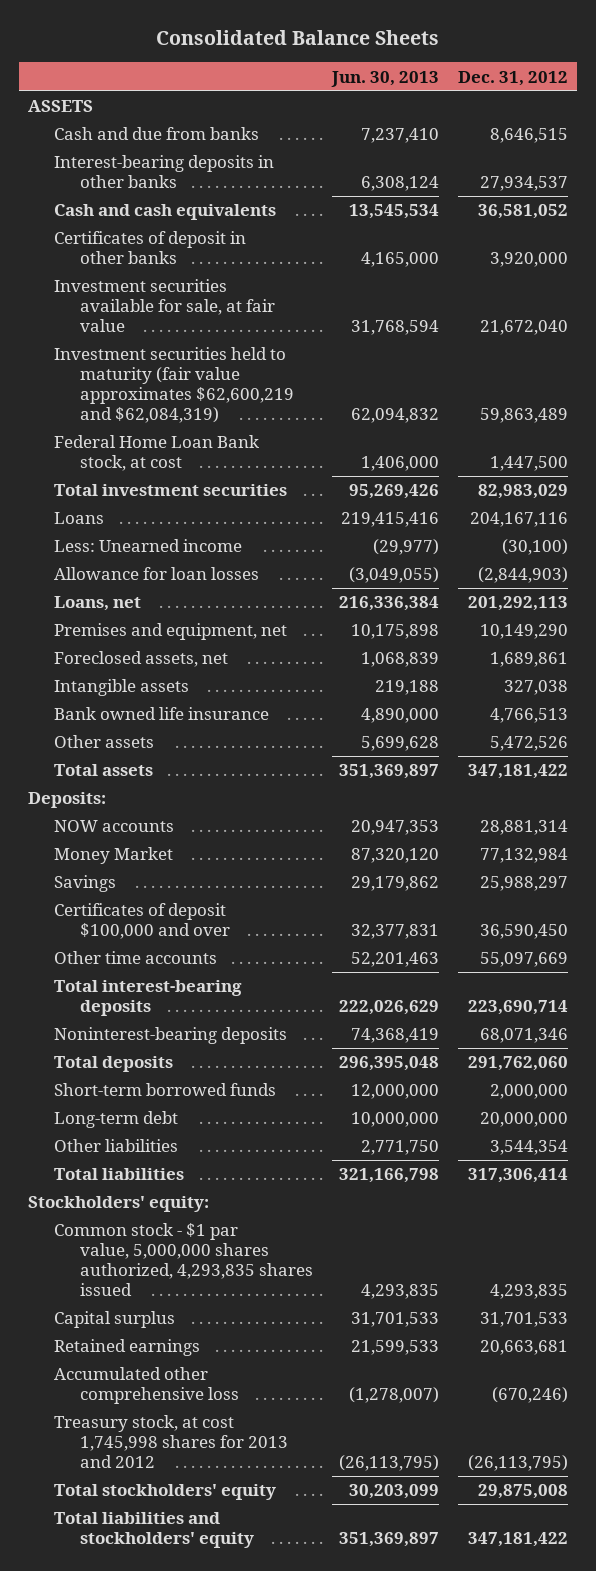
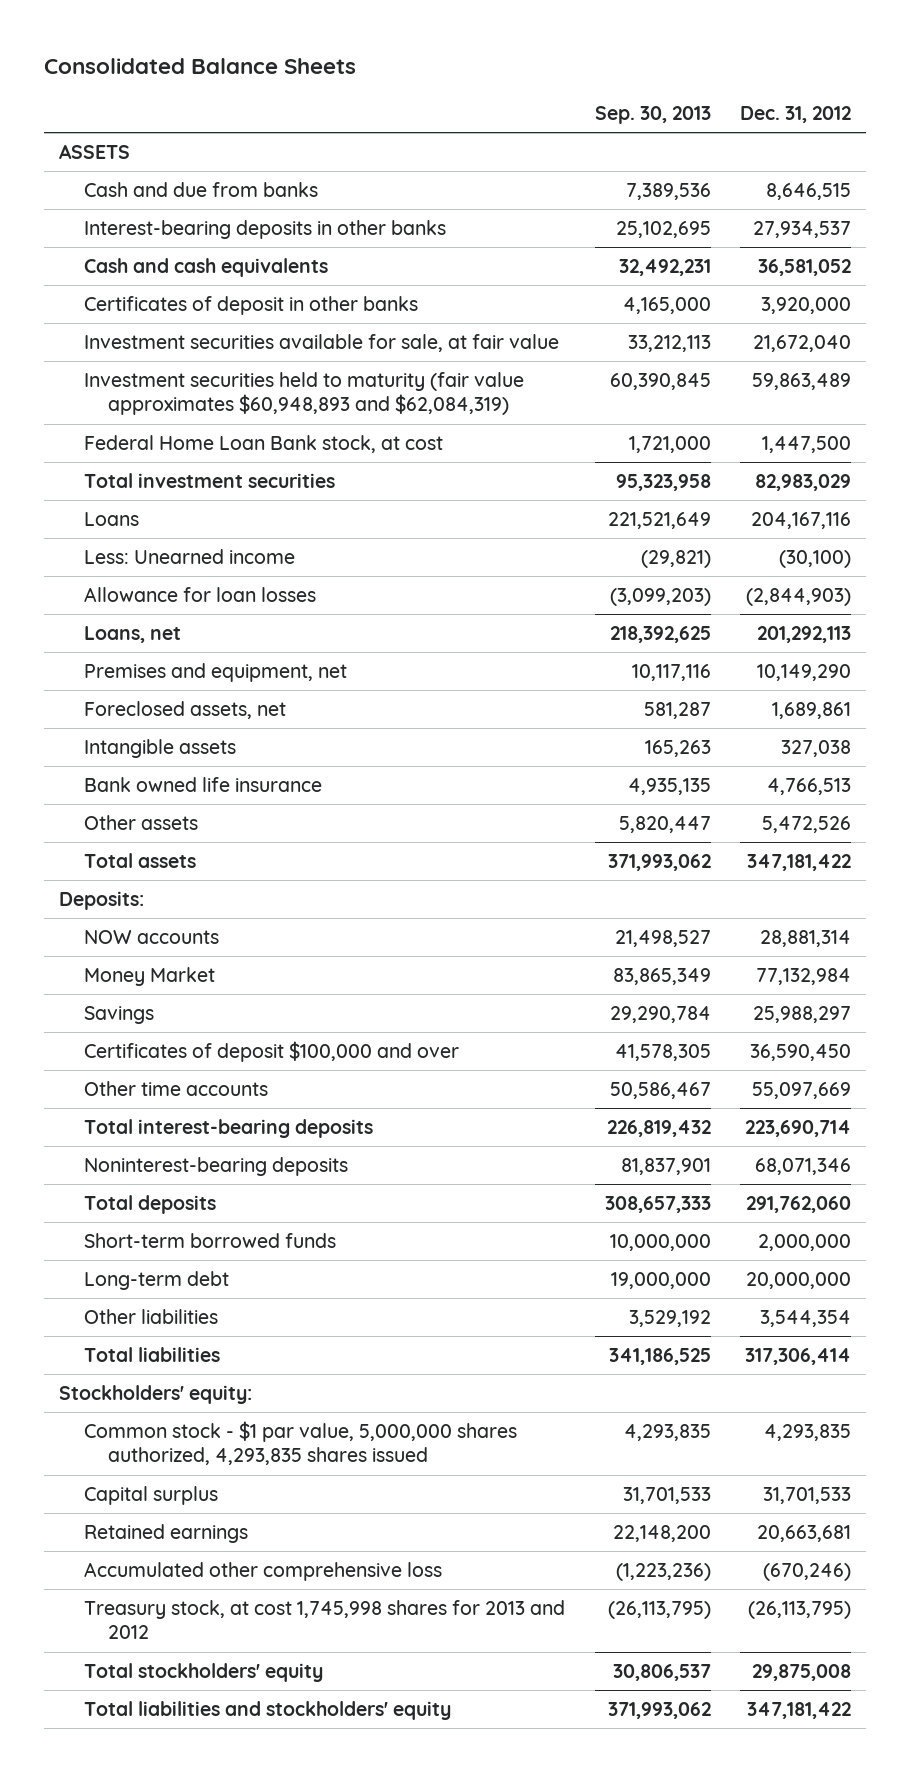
[331,70,440,87] Jun. 30, 2013 -> none
none -> [594,106,711,125] Sep. 30, 2013
[54,347,295,423] Investment securities held to maturity (fair value approximates $62,600,219 and $62,084,319) -> [83,372,524,416] Investment securities held to maturity (fair value approximates $60,948,893 and $62,084,319)

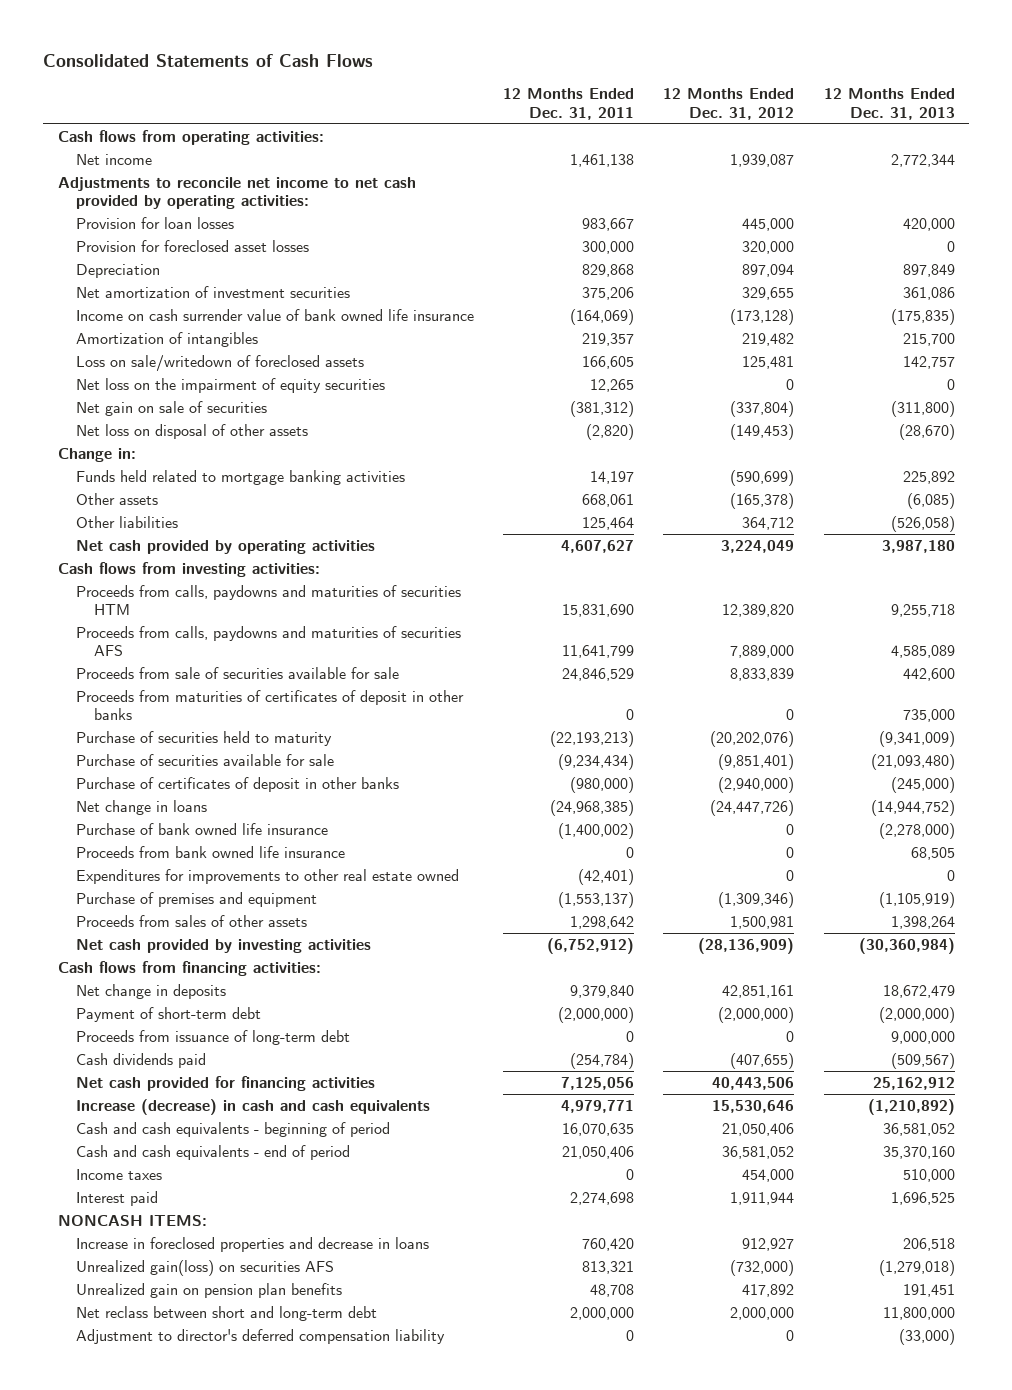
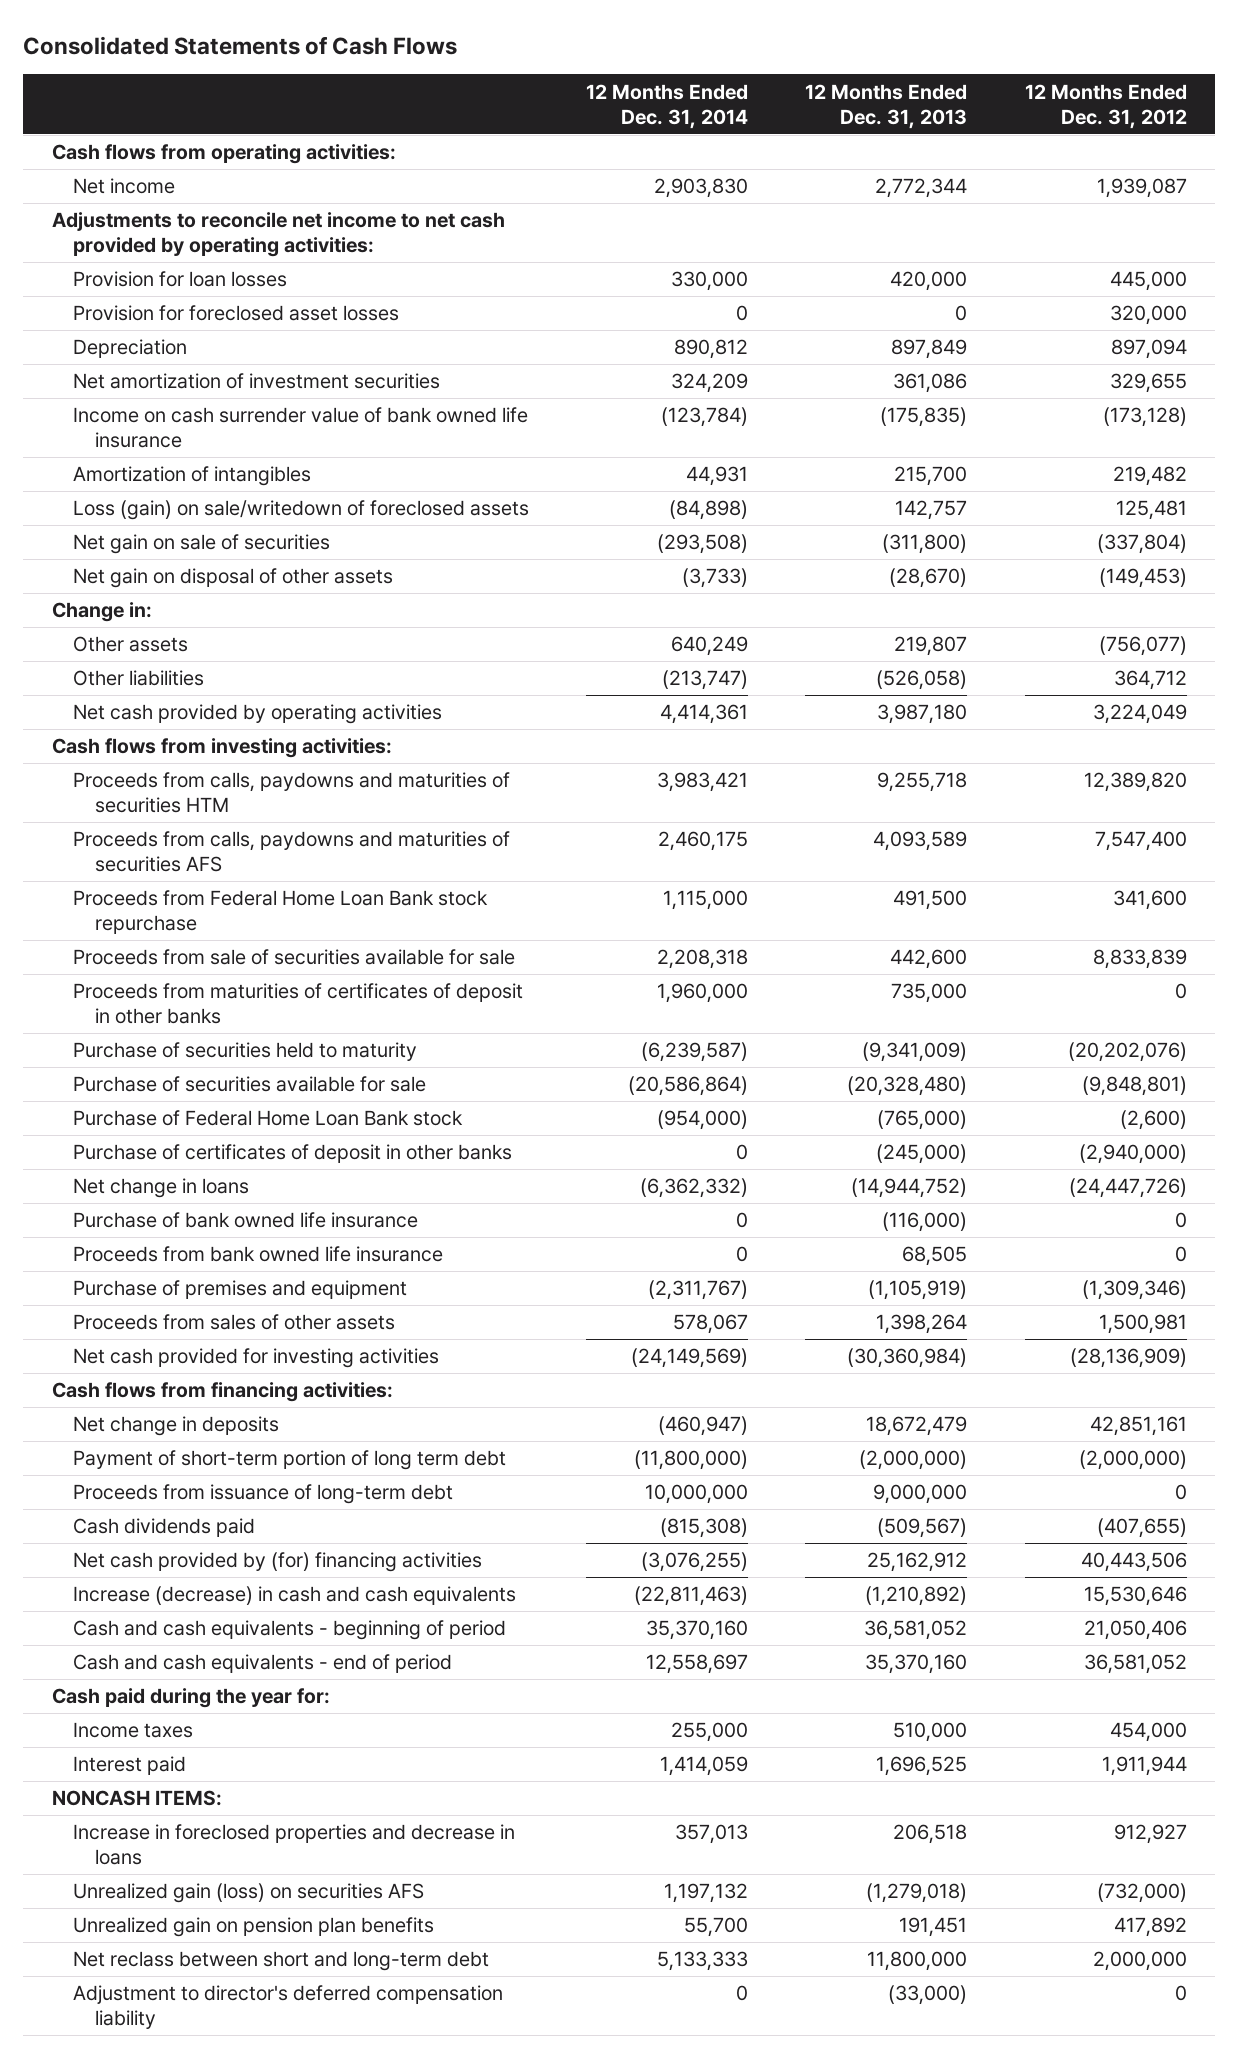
[503,88,635,120] 12 Months Ended Dec. 31, 2011 -> none
none -> [586,83,749,129] 12 Months Ended Dec. 31, 2014
[76,377,386,393] Net loss on the impairment of equity securities -> none
[76,354,365,372] Loss on sale/writedown of foreclosed assets -> [73,500,530,521] Loss (gain) on sale/writedown of foreclosed assets
[76,423,309,439] Net loss on disposal of other assets -> [73,568,394,589] Net gain on disposal of other assets
[76,469,406,485] Funds held related to mortgage banking activities -> none
[730,492,795,509] (165,378) -> [1098,636,1187,657] (756,077)
[906,492,955,509] (6,085) -> [894,636,968,657] 219,807
[730,645,795,659] 7,889,000 -> [1094,831,1187,852] 7,547,400
[890,645,955,659] 4,585,089 -> [873,831,968,852] 4,093,589
none -> [73,890,489,935] Proceeds from Federal Home Loan Bank stock repurchase
[718,753,795,770] (9,851,401) -> [1081,1076,1187,1097] (9,848,801)
[870,753,955,770] (21,093,480) -> [847,1076,968,1097] (20,328,480)
none -> [73,1110,464,1127] Purchase of Federal Home Loan Bank stock
[878,822,955,839] (2,278,000) -> [882,1212,968,1233] (116,000)
[76,868,460,884] Expenditures for improvements to other real estate owned -> none
[76,938,372,953] Net cash provided by investing activities -> [73,1348,440,1369] Net cash provided for investing activities
[76,1006,262,1022] Payment of short-term debt -> [73,1450,507,1471] Payment of short-term portion of long term debt
[76,1075,376,1091] Net cash provided for financing activities -> [73,1552,483,1573] Net cash provided by (for) financing activities
none -> [51,1688,330,1709] Cash paid during the year for:
[76,1259,335,1276] Unrealized gain(loss) on securities AFS -> [73,1883,425,1904] Unrealized gain (loss) on securities AFS

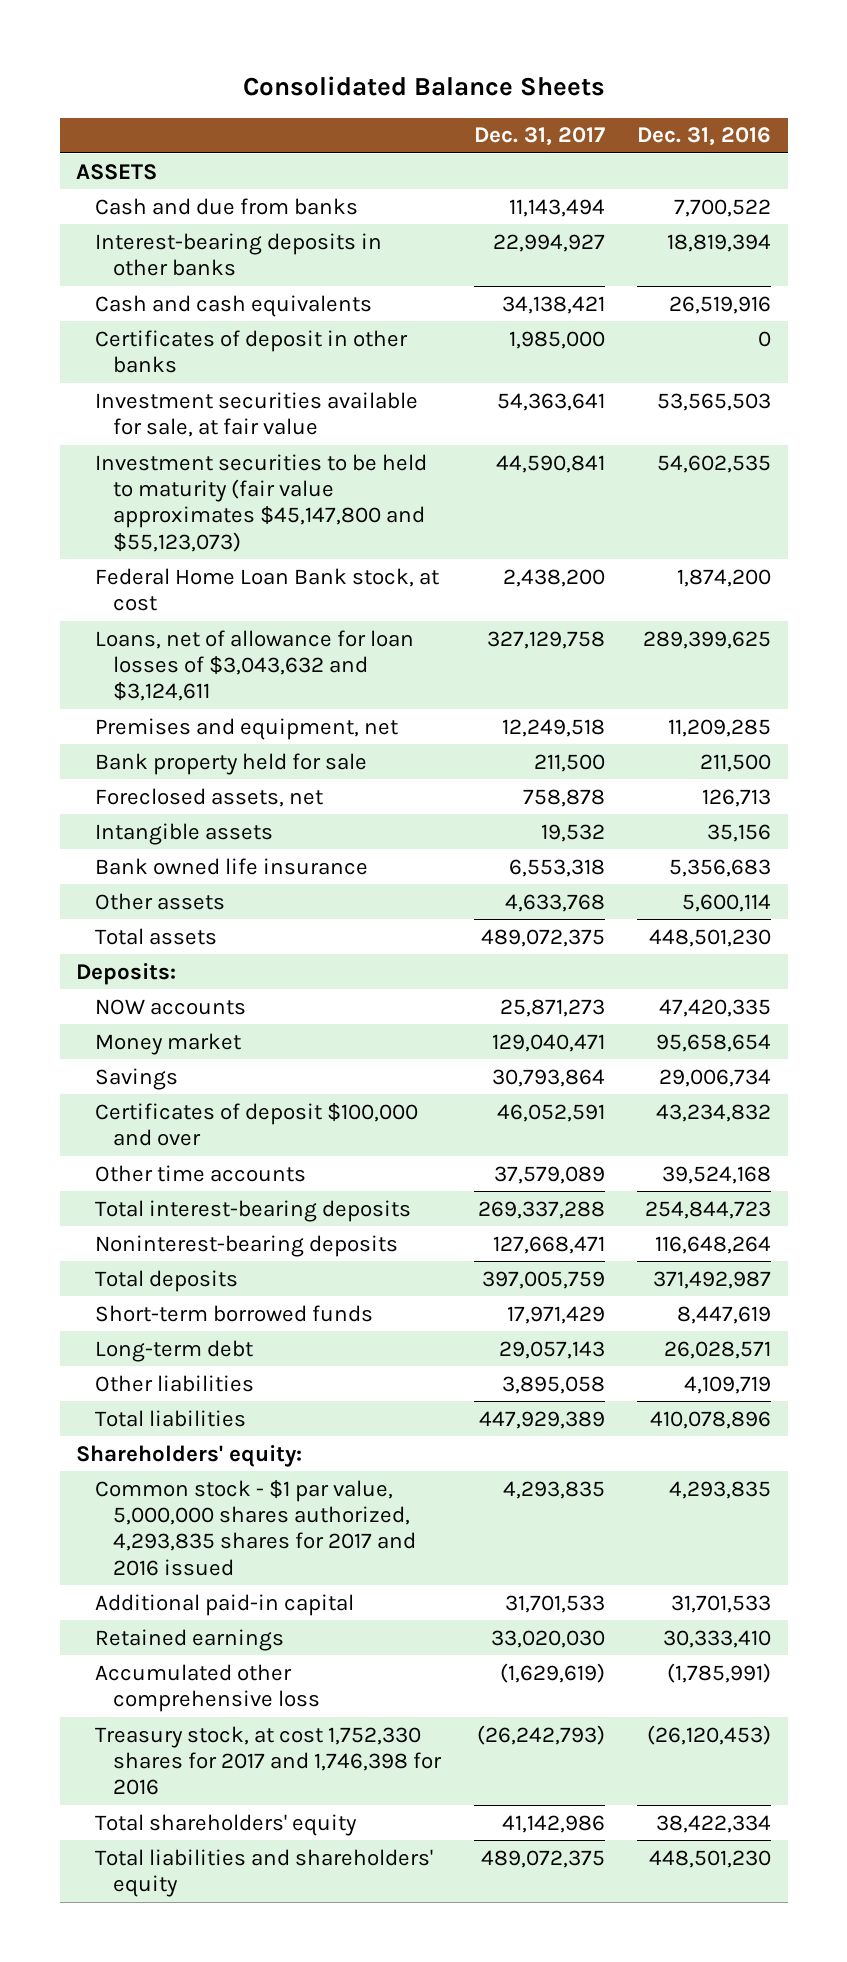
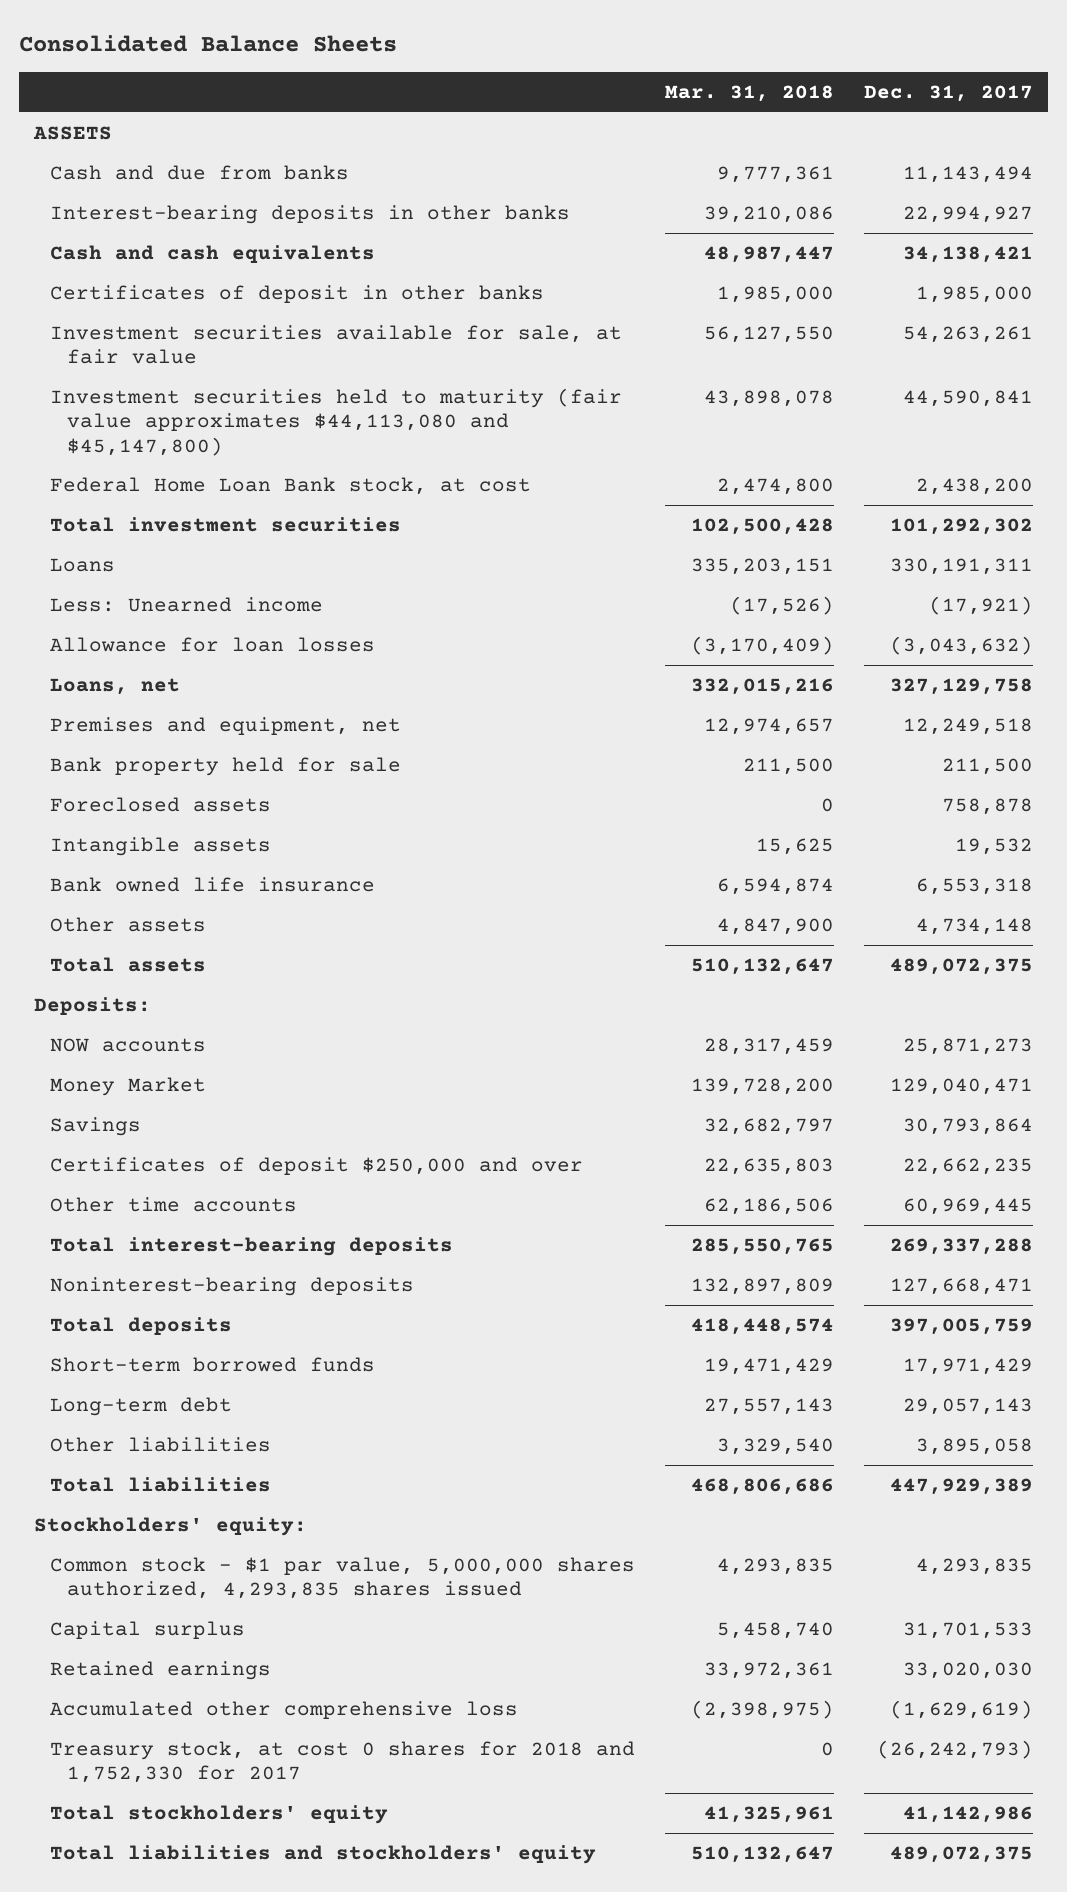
[637,127,772,147] Dec. 31, 2016 -> none
none -> [665,84,835,102] Mar. 31, 2018
[496,392,605,411] 54,363,641 -> [902,325,1033,343] 54,263,261
[94,453,427,552] Investment securities to be held to maturity (fair value approximates $45,147,800 and $55,123,073) -> [50,387,623,456] Investment securities held to maturity (fair value approximates $44,113,080 and $45,147,800)
none -> [50,516,402,532] Total investment securities
none -> [50,557,116,572] Loans
none -> [50,596,324,612] Less: Unearned income
none -> [50,636,376,652] Allowance for loan losses
[94,629,414,702] Loans, net of allowance for loan losses of $3,043,632 and $3,124,611 -> [50,677,181,695] Loans, net
[94,787,323,807] Foreclosed assets, net -> [50,796,272,812] Foreclosed assets
[504,893,605,912] 4,633,768 -> [915,917,1033,935] 4,734,148
[94,1032,241,1055] Money market -> [50,1076,207,1096] Money Market
[94,1102,418,1147] Certificates of deposit $100,000 and over -> [50,1156,584,1175] Certificates of deposit $250,000 and over
[496,1103,605,1122] 46,052,591 -> [902,1157,1033,1175] 22,662,235
[493,1165,605,1184] 37,579,089 -> [902,1197,1033,1215] 60,969,445
[76,1444,303,1467] Shareholders' equity: -> [33,1516,307,1536] Stockholders' equity:
[94,1479,417,1576] Common stock - $1 par value, 5,000,000 shares authorized, 4,293,835 shares for 2017 and 2016 issued -> [50,1556,636,1600] Common stock - $1 par value, 5,000,000 shares authorized, 4,293,835 shares issued
[94,1593,354,1616] Additional paid-in capital -> [50,1620,246,1639] Capital surplus
[94,1725,443,1796] Treasury stock, at cost 1,752,330 shares for 2017 and 1,746,398 for 2016 -> [50,1740,636,1784] Treasury stock, at cost 0 shares for 2018 and 1,752,330 for 2017
[94,1813,357,1836] Total shareholders' equity -> [50,1804,389,1824] Total stockholders' equity
[94,1848,433,1898] Total liabilities and shareholders' equity -> [50,1844,597,1864] Total liabilities and stockholders' equity

